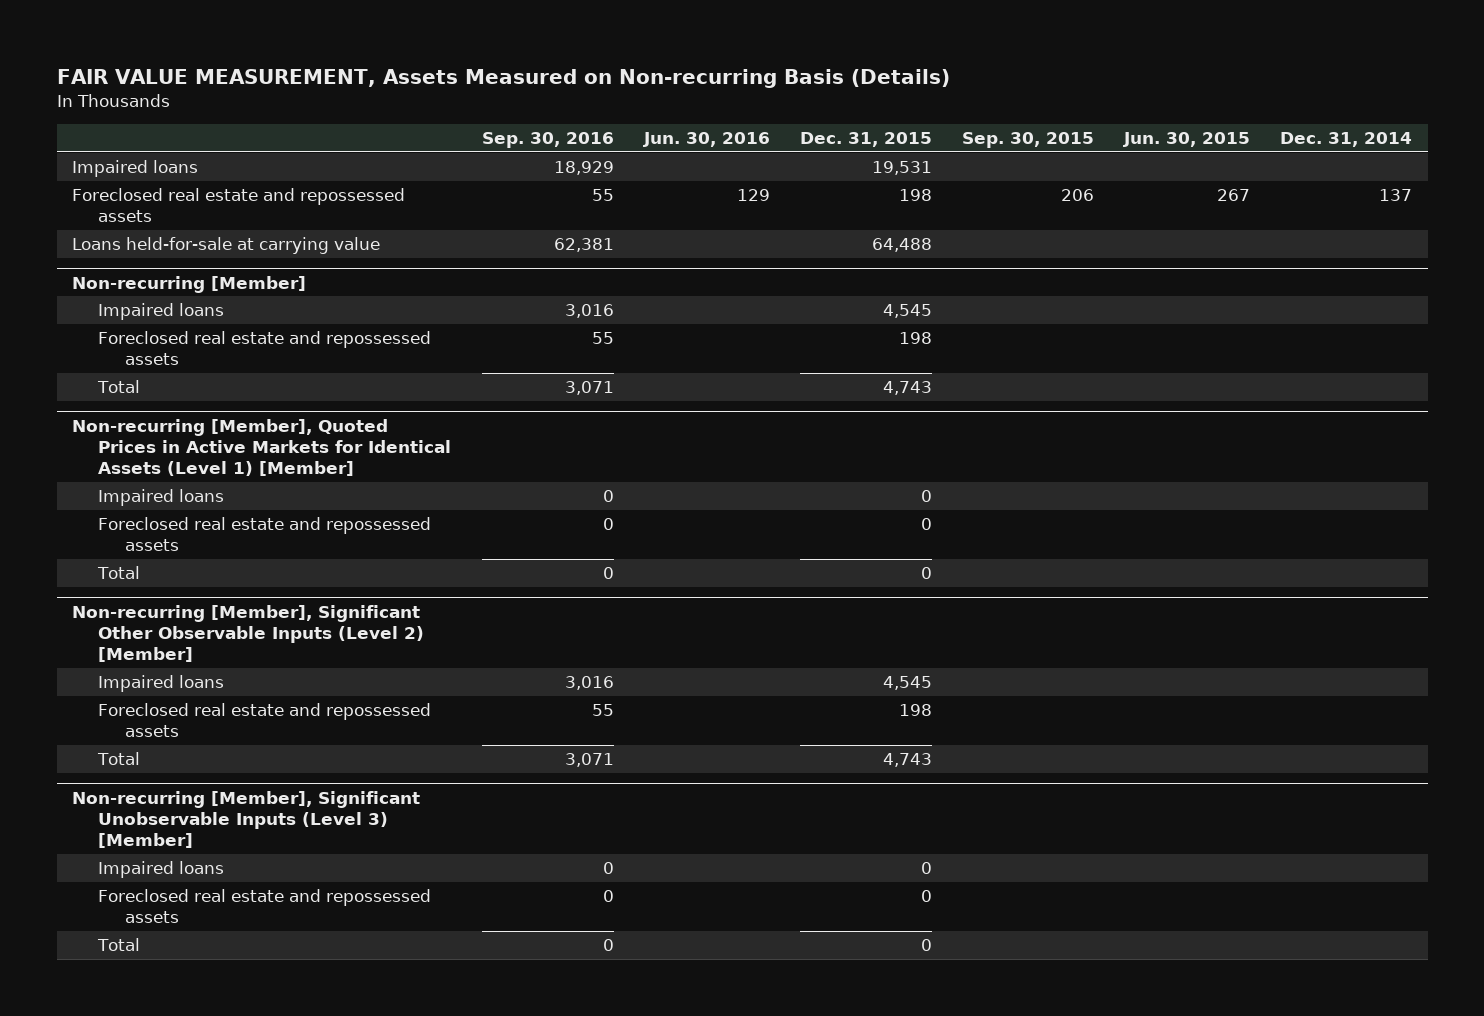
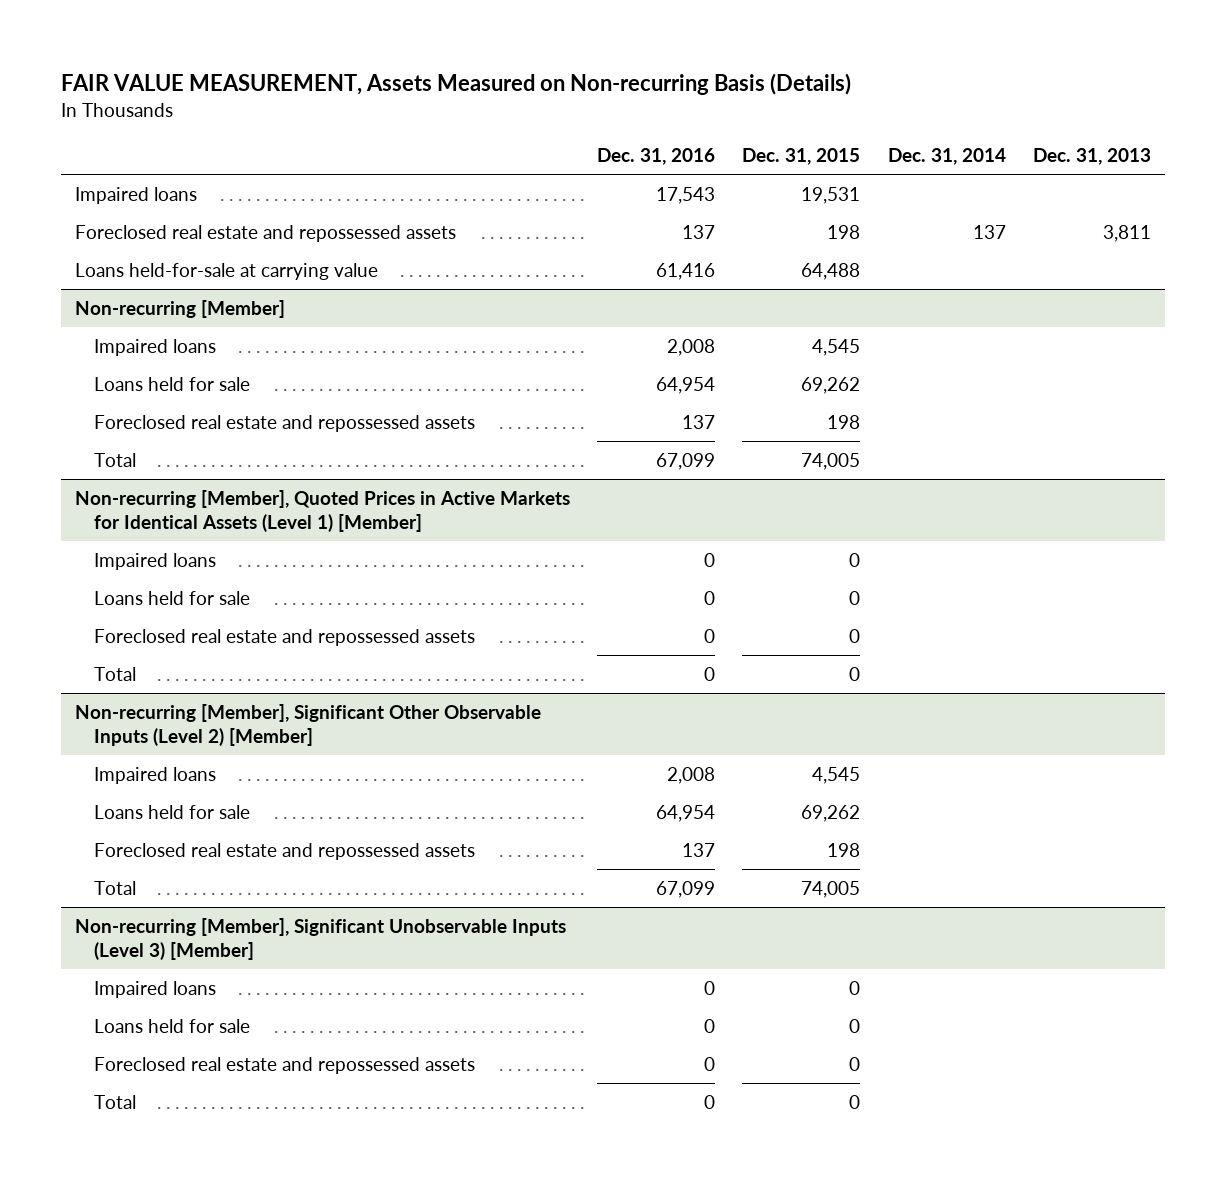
[481,132,614,149] Sep. 30, 2016 -> none
[642,132,770,148] Jun. 30, 2016 -> none
[962,132,1095,149] Sep. 30, 2015 -> none
[1123,132,1251,148] Jun. 30, 2015 -> none
none -> [597,147,716,165] Dec. 31, 2016
none -> [1033,147,1152,165] Dec. 31, 2013
none -> [93,377,250,392] Loans held for sale
[882,381,932,396] 4,743 -> [801,453,861,471] 74,005
none -> [93,591,250,606] Loans held for sale
none -> [93,805,250,820] Loans held for sale
[882,753,932,768] 4,743 -> [801,881,861,899] 74,005
none -> [93,1019,250,1034] Loans held for sale

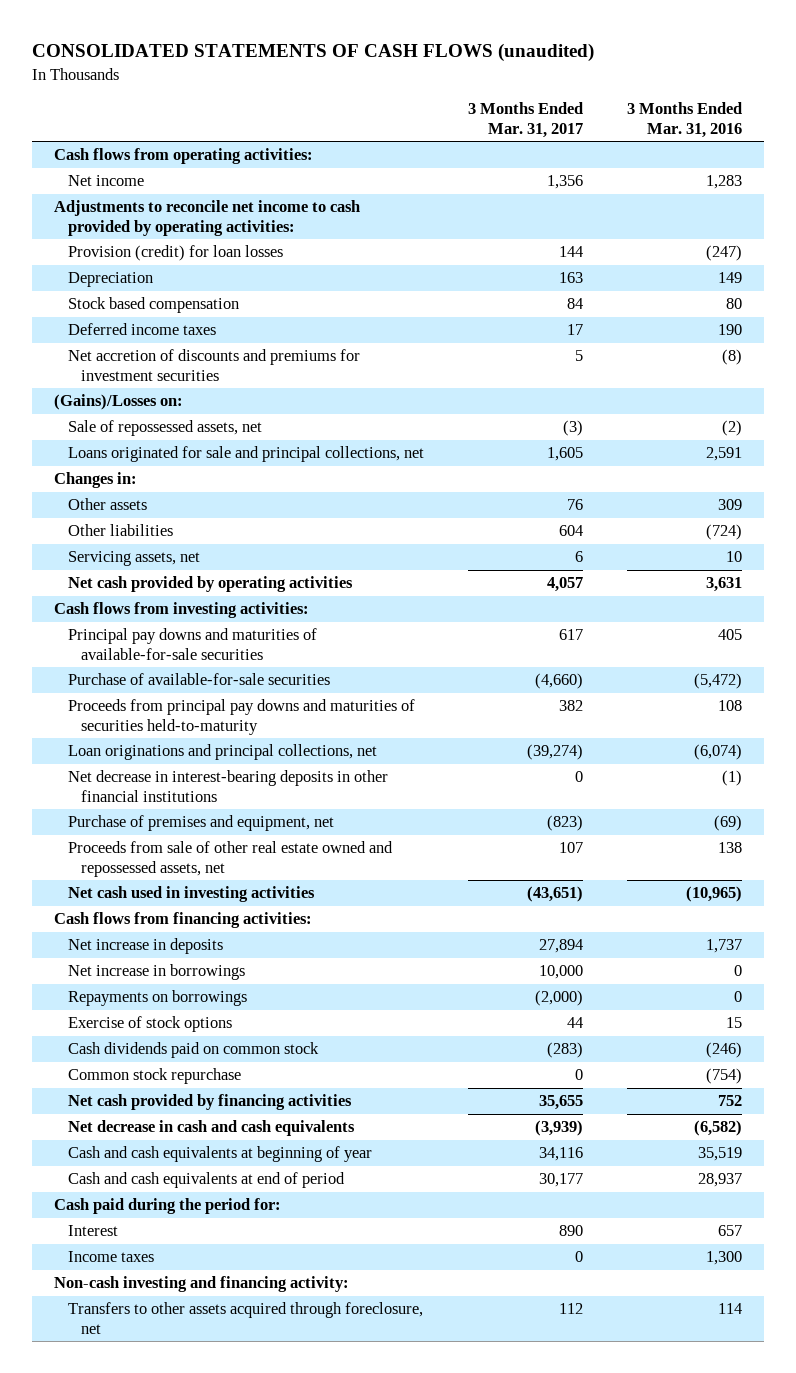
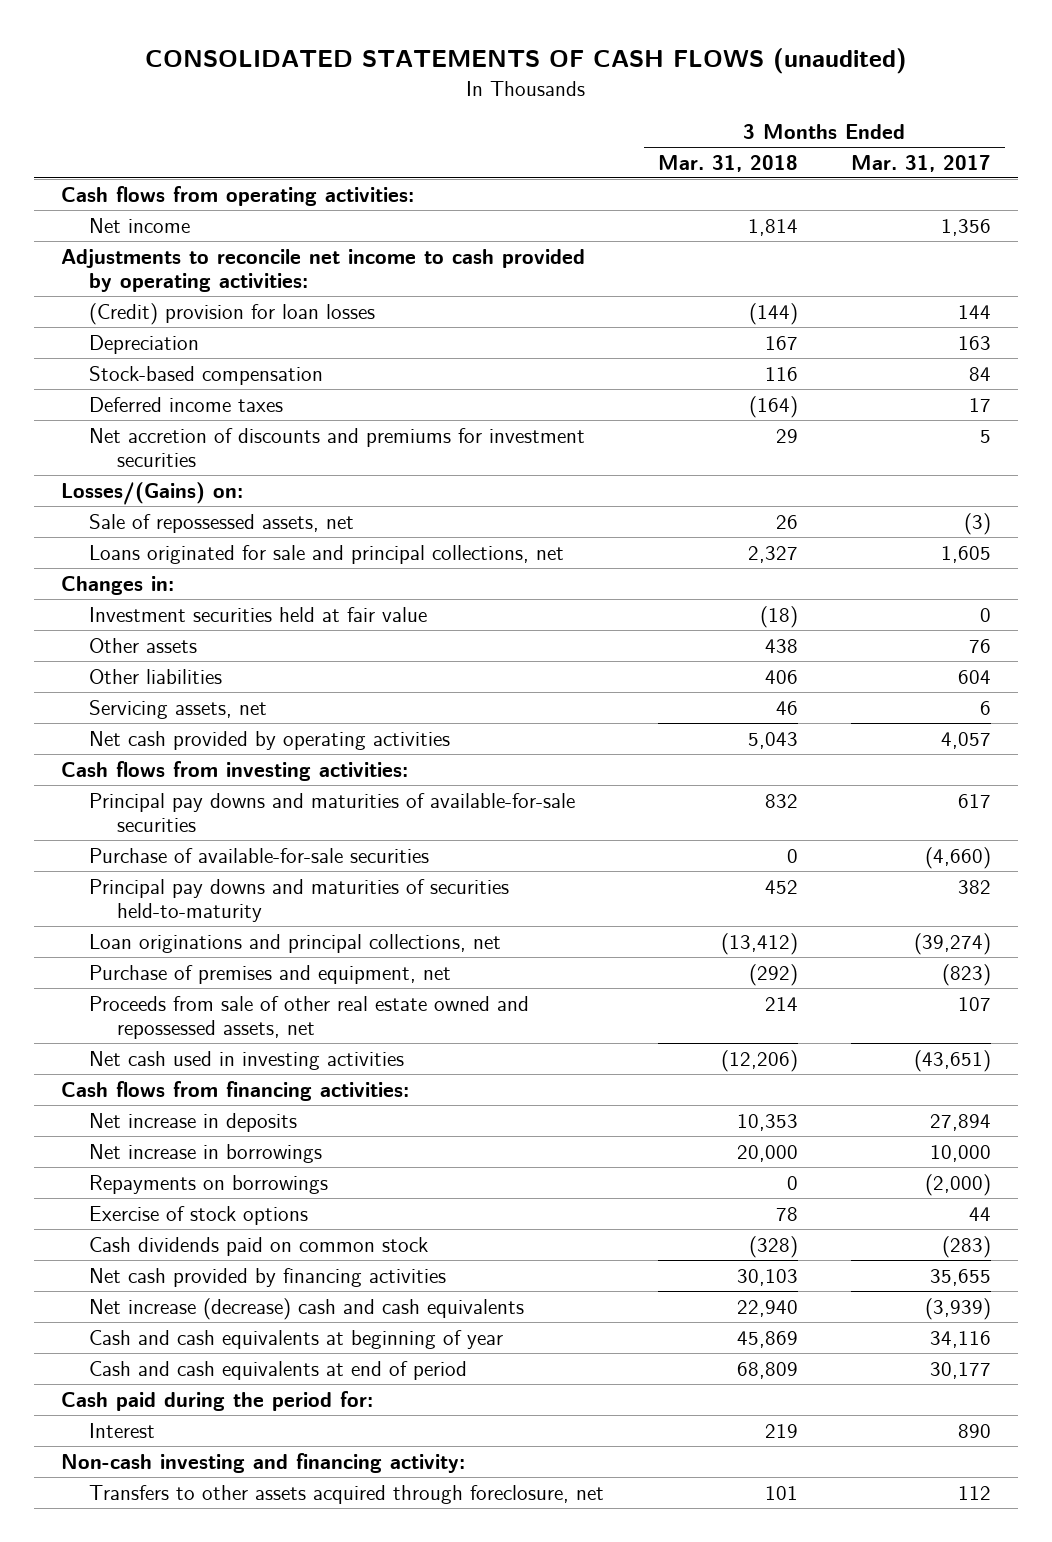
[627,102,743,138] 3 Months Ended Mar. 31, 2016 -> none
none -> [657,155,798,173] Mar. 31, 2018
[67,245,283,262] Provision (credit) for loan losses -> [88,302,375,325] (Credit) provision for loan losses
[67,297,239,314] Stock based compensation -> [88,365,323,385] Stock-based compensation
[53,394,183,411] (Gains)/Losses on: -> [60,481,243,505] Losses/(Gains) on:
none -> [88,606,427,622] Investment securities held at fair value
[67,699,415,735] Proceeds from principal pay downs and maturities of securities held-to-maturity -> [88,878,509,923] Principal pay downs and maturities of securities held-to-maturity
[67,770,388,802] Net decrease in interest-bearing deposits in other financial institutions -> none
[67,1068,241,1085] Common stock repurchase -> none
[67,1120,355,1137] Net decrease in cash and cash equivalents -> [88,1297,524,1320] Net increase (decrease) cash and cash equivalents
[67,1251,154,1263] Income taxes -> none

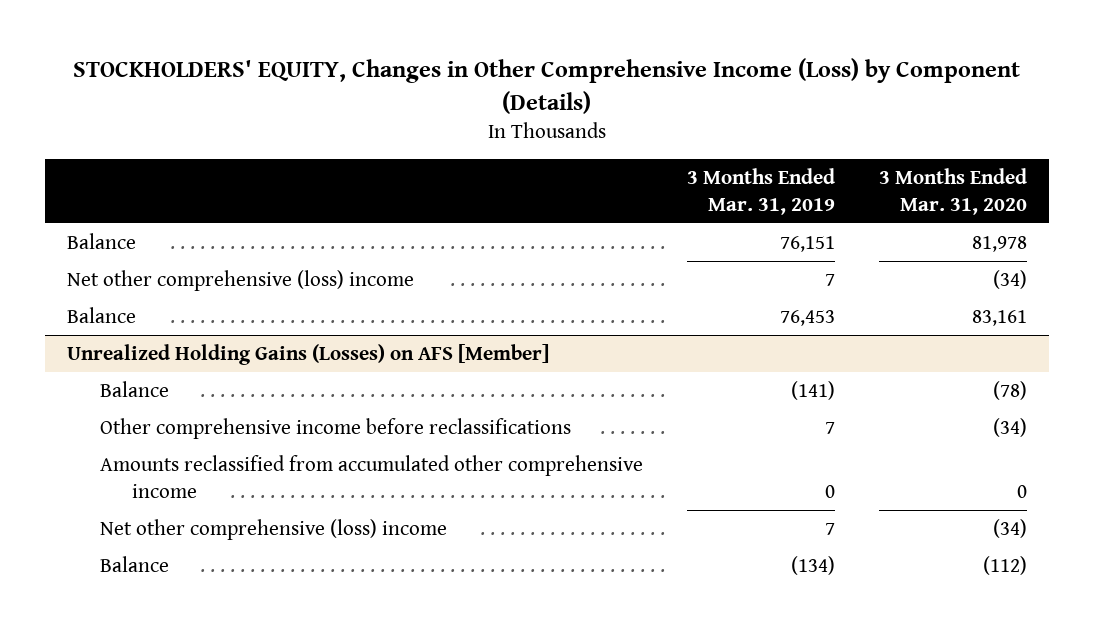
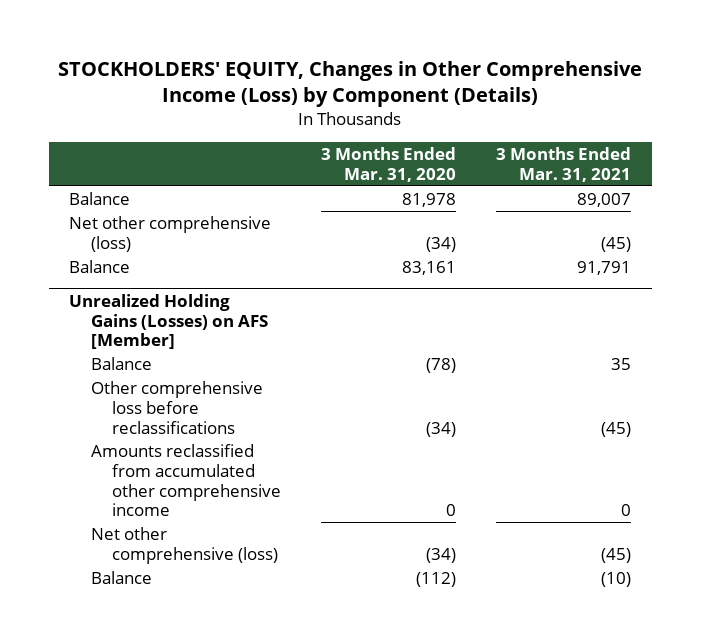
[686,167,835,215] 3 Months Ended Mar. 31, 2019 -> none
none -> [496,147,632,183] 3 Months Ended Mar. 31, 2021
[66,270,414,292] Net other comprehensive (loss) income -> [69,216,272,252] Net other comprehensive (loss)
[99,418,571,440] Other comprehensive income before reclassifications -> [90,381,263,434] Other comprehensive loss before reclassifications
[99,519,447,541] Net other comprehensive (loss) income -> [90,527,279,564] Net other comprehensive (loss)

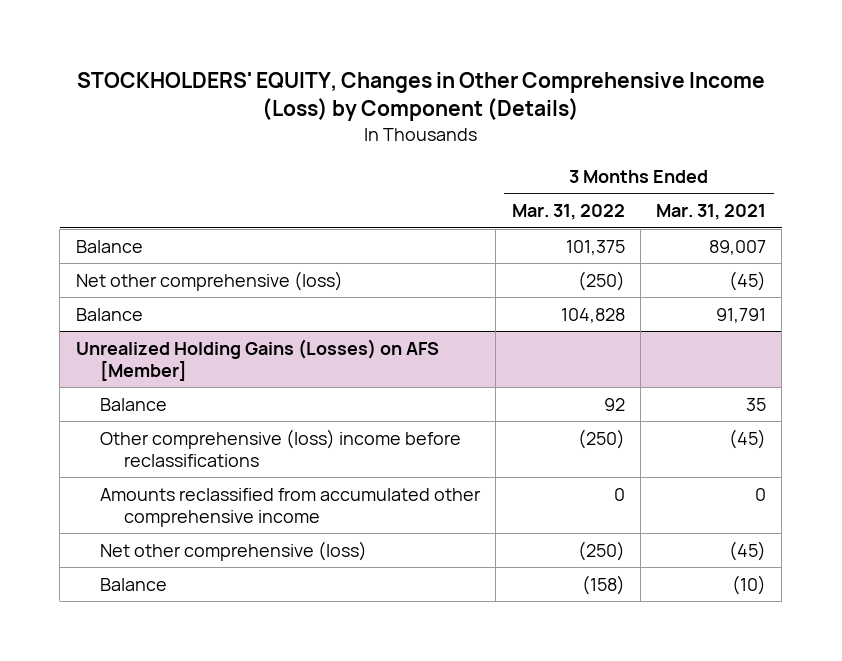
[321,147,457,183] 3 Months Ended Mar. 31, 2020 -> none
none -> [511,204,625,221] Mar. 31, 2022
[90,381,263,434] Other comprehensive loss before reclassifications -> [99,428,461,467] Other comprehensive (loss) income before reclassifications

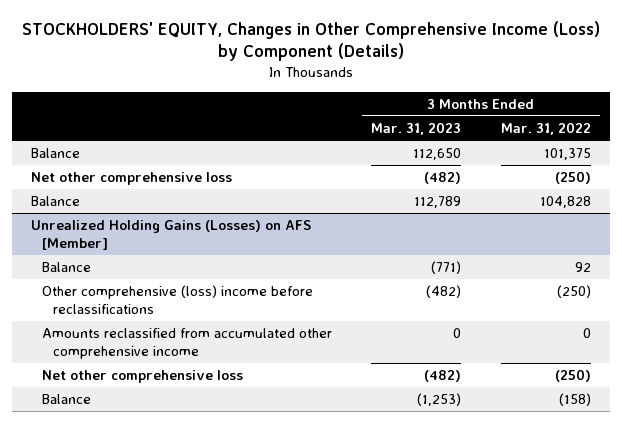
[656,204,767,221] Mar. 31, 2021 -> none
none -> [371,122,462,136] Mar. 31, 2023
[75,270,343,291] Net other comprehensive (loss) -> [31,172,233,186] Net other comprehensive loss
[99,540,367,561] Net other comprehensive (loss) -> [42,370,244,384] Net other comprehensive loss

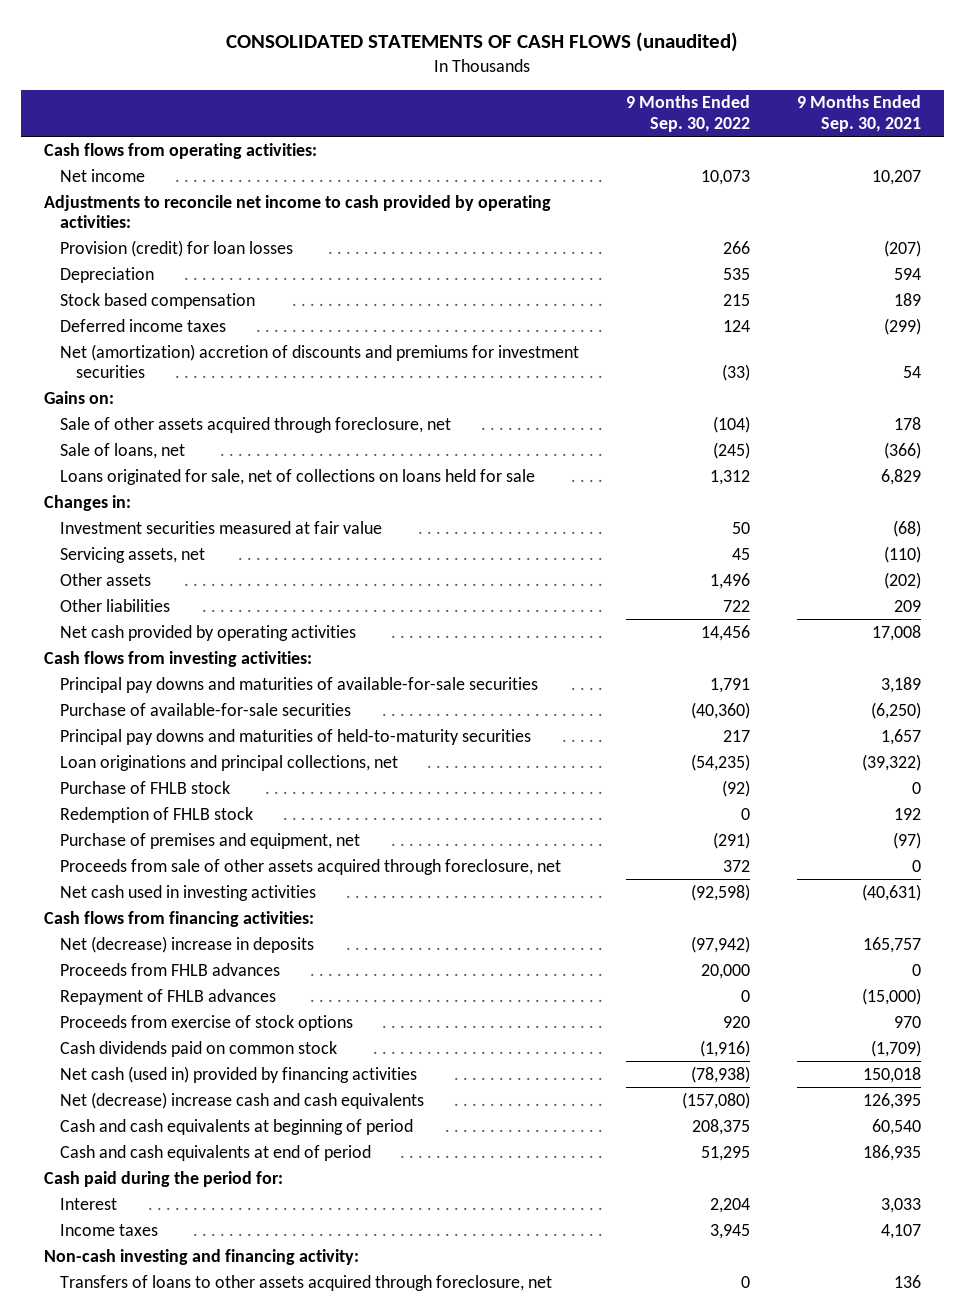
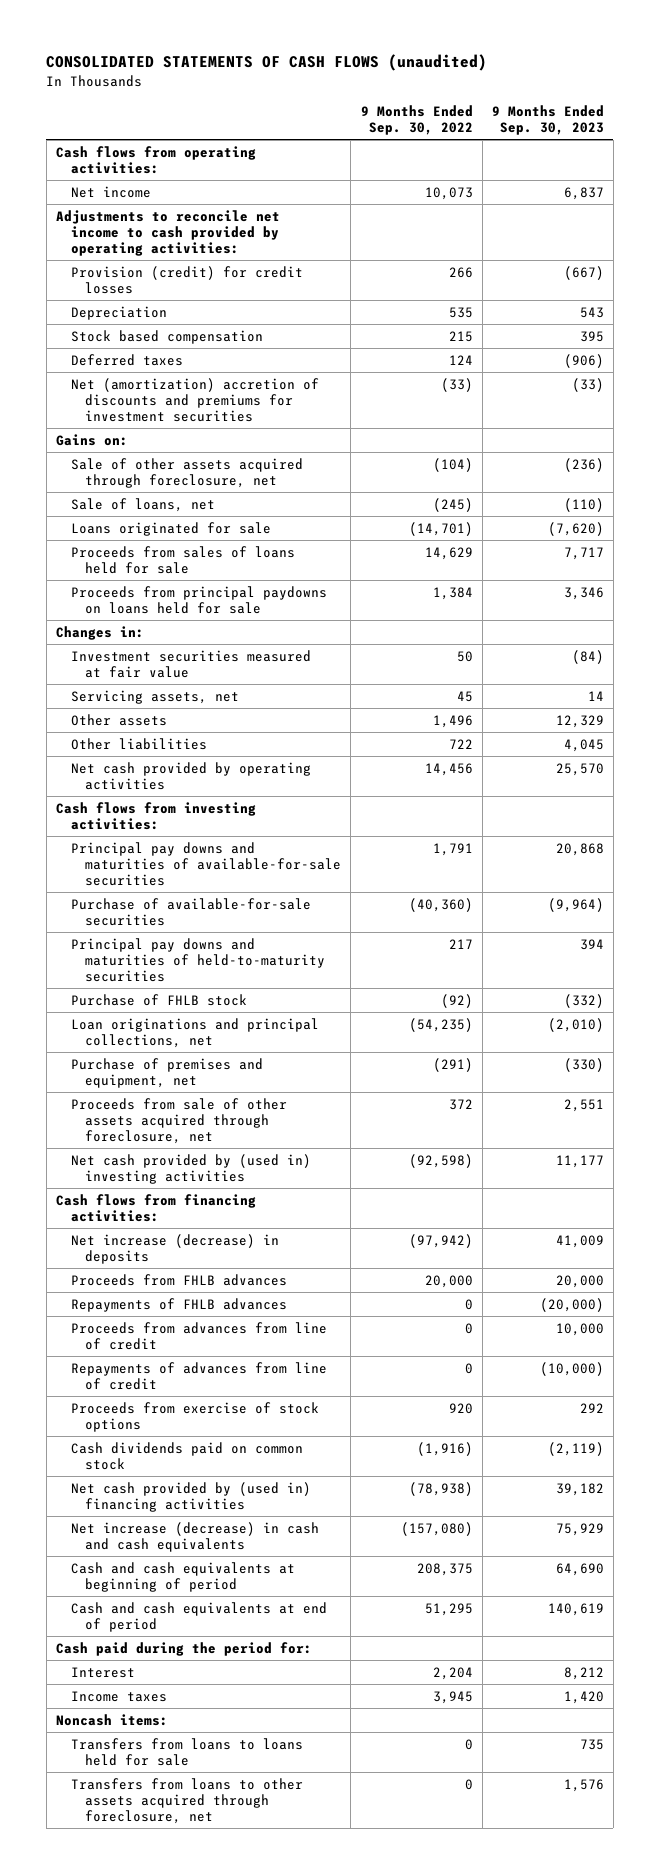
[796,95,921,132] 9 Months Ended Sep. 30, 2021 -> none
none -> [491,104,604,136] 9 Months Ended Sep. 30, 2023
[60,239,294,257] Provision (credit) for loan losses -> [70,265,303,294] Provision (credit) for credit losses
[60,318,227,332] Deferred income taxes -> [70,353,183,366] Deferred taxes
[60,468,536,485] Loans originated for sale, net of collections on loans held for sale -> none
none -> [70,521,271,536] Loans originated for sale
none -> [70,545,295,574] Proceeds from sales of loans held for sale
none -> [70,585,327,614] Proceeds from principal paydowns on loans held for sale
[60,806,254,823] Redemption of FHLB stock -> none
[60,754,399,771] Loan originations and principal collections, net -> [70,1017,319,1048] Loan originations and principal collections, net
[60,884,317,901] Net cash used in investing activities -> [70,1153,311,1184] Net cash provided by (used in) investing activities
[60,935,315,953] Net (decrease) increase in deposits -> [70,1233,279,1264] Net increase (decrease) in deposits
[60,988,277,1005] Repayment of FHLB advances -> [70,1297,287,1312] Repayments of FHLB advances
none -> [70,1321,327,1350] Proceeds from advances from line of credit
none -> [70,1361,327,1390] Repayments of advances from line of credit
[60,1065,418,1083] Net cash (used in) provided by financing activities -> [70,1481,311,1512] Net cash provided by (used in) financing activities
[60,1091,425,1109] Net (decrease) increase cash and cash equivalents -> [70,1521,319,1552] Net increase (decrease) in cash and cash equivalents
[44,1248,360,1265] Non-cash investing and financing activity: -> [55,1713,168,1726] Noncash items:
none -> [70,1737,303,1766] Transfers from loans to loans held for sale
[60,1274,553,1291] Transfers of loans to other assets acquired through foreclosure, net -> [70,1777,303,1824] Transfers from loans to other assets acquired through foreclosure, net

